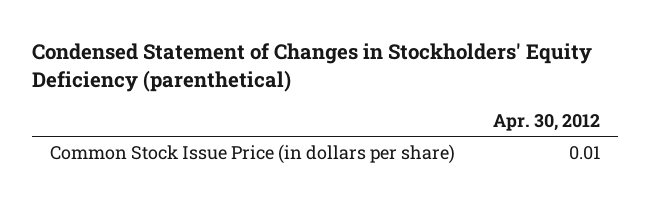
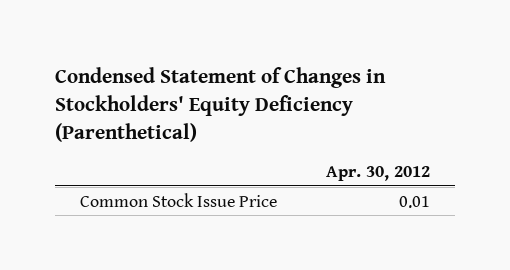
[31,43,592,93] Condensed Statement of Changes in Stockholders' Equity Deficiency (parenthetical) -> [55,67,387,143] Condensed Statement of Changes in Stockholders' Equity Deficiency (Parenthetical)
[50,144,456,165] Common Stock Issue Price (in dollars per share) -> [79,192,277,207] Common Stock Issue Price

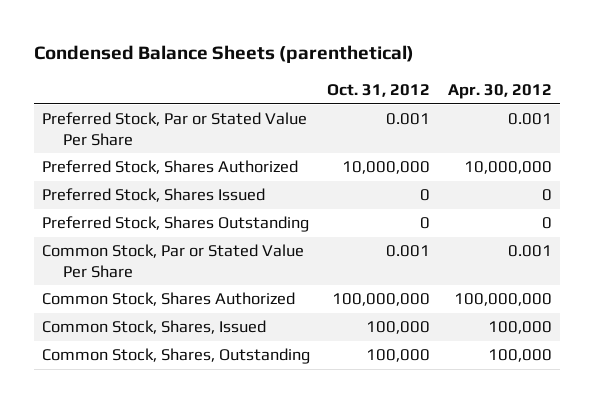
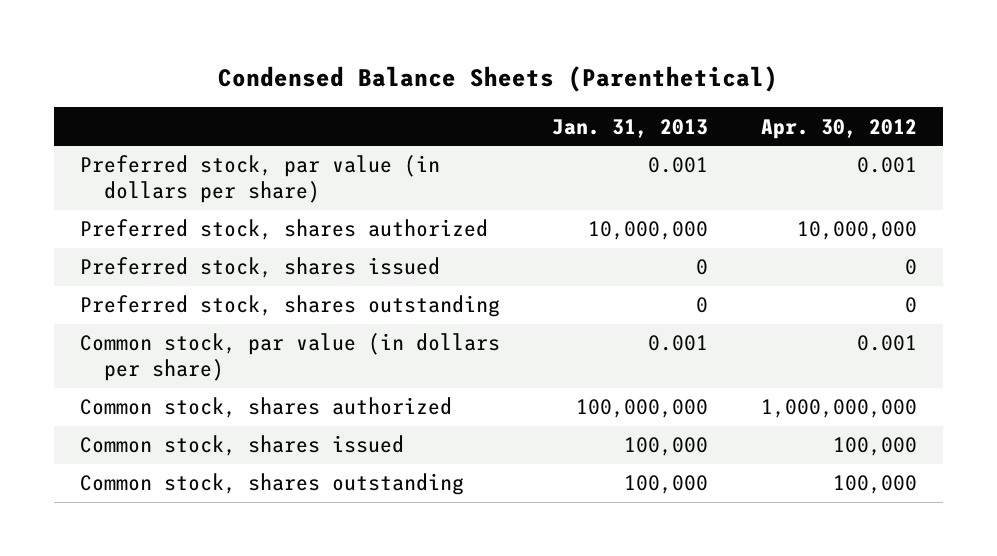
[33,45,414,64] Condensed Balance Sheets (parenthetical) -> [218,66,779,93] Condensed Balance Sheets (Parenthetical)
[327,84,431,98] Oct. 31, 2012 -> none
none -> [552,118,709,138] Jan. 31, 2013
[42,112,308,146] Preferred Stock, Par or Stated Value Per Share -> [80,155,441,204] Preferred stock, par value (in dollars per share)
[42,160,299,175] Preferred Stock, Shares Authorized -> [80,219,489,241] Preferred stock, shares authorized
[42,188,266,203] Preferred Stock, Shares Issued -> [80,257,441,279] Preferred stock, shares issued
[42,216,310,233] Preferred Stock, Shares Outstanding -> [80,295,501,318] Preferred stock, shares outstanding
[42,244,305,278] Common Stock, Par or Stated Value Per Share -> [80,333,501,382] Common stock, par value (in dollars per share)
[42,292,296,307] Common Stock, Shares Authorized -> [80,397,453,419] Common stock, shares authorized
[453,293,552,307] 100,000,000 -> [760,399,917,419] 1,000,000,000
[42,320,267,335] Common Stock, Shares, Issued -> [80,435,405,457] Common stock, shares issued
[42,348,311,365] Common Stock, Shares, Outstanding -> [80,473,465,496] Common stock, shares outstanding

